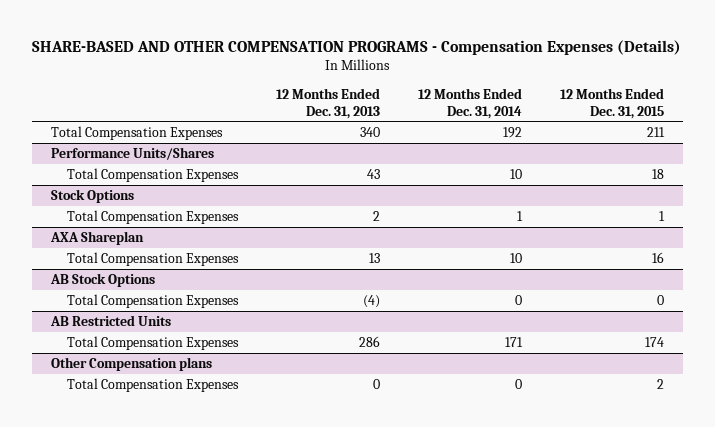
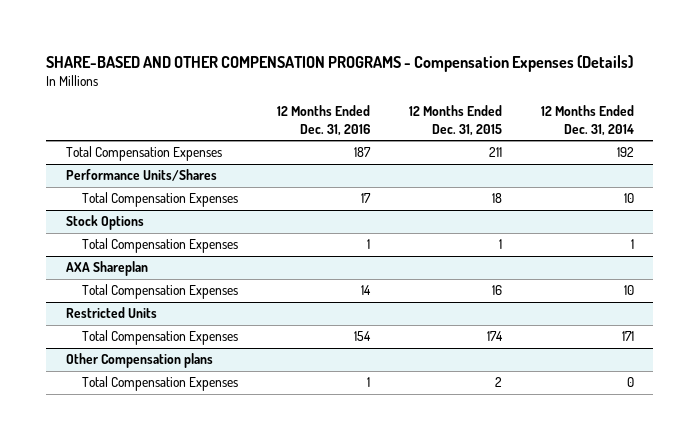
[276,87,381,119] 12 Months Ended Dec. 31, 2013 -> none
none -> [277,105,371,137] 12 Months Ended Dec. 31, 2016
[49,273,155,288] AB Stock Options -> none
[66,294,239,309] Total Compensation Expenses -> none
[49,315,171,327] AB Restricted Units -> [65,307,157,319] Restricted Units

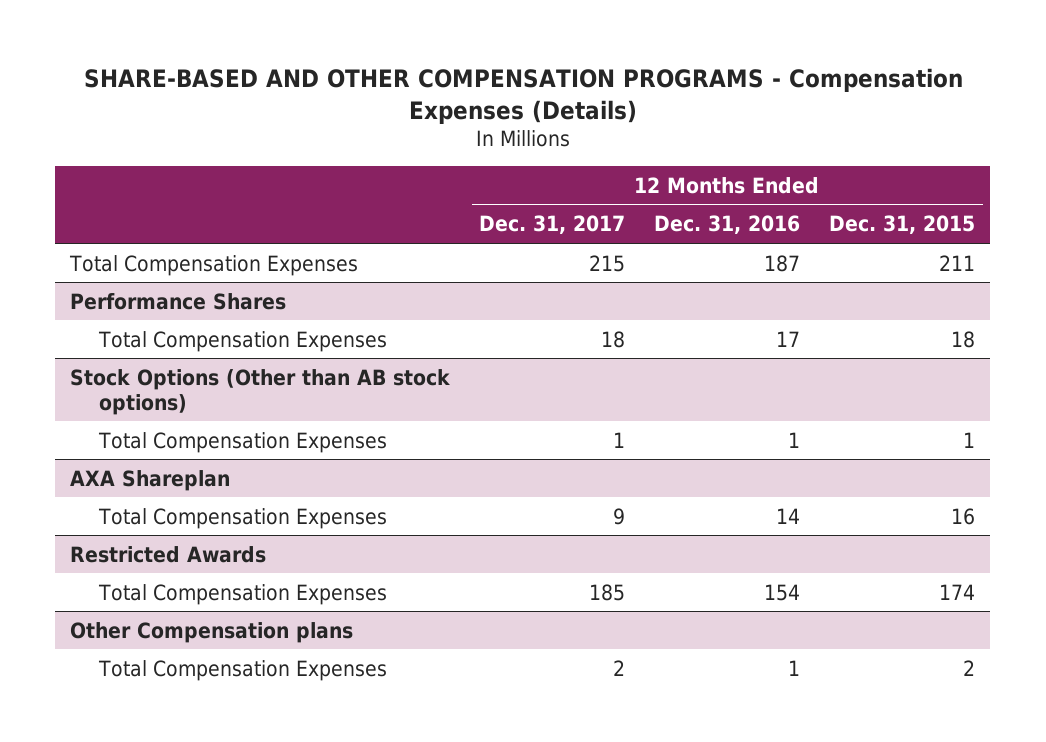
[540,105,634,137] 12 Months Ended Dec. 31, 2014 -> none
none -> [479,215,626,235] Dec. 31, 2017
[65,169,217,182] Performance Units/Shares -> [70,292,287,310] Performance Shares
[65,215,144,231] Stock Options -> [70,368,451,415] Stock Options (Other than AB stock options)
[65,307,157,319] Restricted Units -> none
none -> [70,545,267,563] Restricted Awards

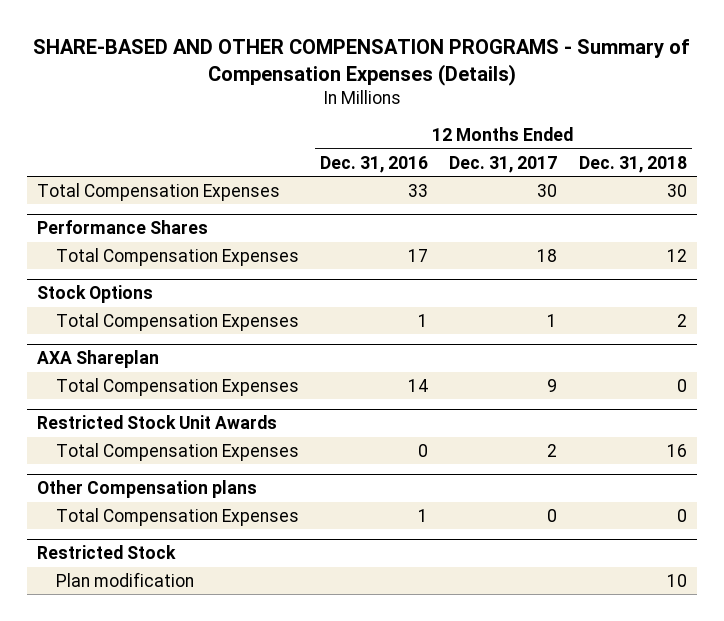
[83,68,963,124] SHARE-BASED AND OTHER COMPENSATION PROGRAMS - Compensation Expenses (Details) -> [33,38,691,86] SHARE-BASED AND OTHER COMPENSATION PROGRAMS - Summary of Compensation Expenses (Details)
[829,215,976,235] Dec. 31, 2015 -> none
none -> [578,155,687,173] Dec. 31, 2018
[589,254,626,272] 215 -> [537,183,558,197] 30
[764,254,801,272] 187 -> [408,183,429,197] 33
[70,368,451,415] Stock Options (Other than AB stock options) -> [37,285,154,304] Stock Options
[70,545,267,563] Restricted Awards -> [37,415,278,430] Restricted Stock Unit Awards
[589,583,626,601] 185 -> [547,443,558,457] 2
[764,583,801,601] 154 -> [418,443,429,457] 0
[613,659,626,676] 2 -> [547,508,558,522] 0
none -> [37,545,177,560] Restricted Stock
none -> [55,571,194,587] Plan modification

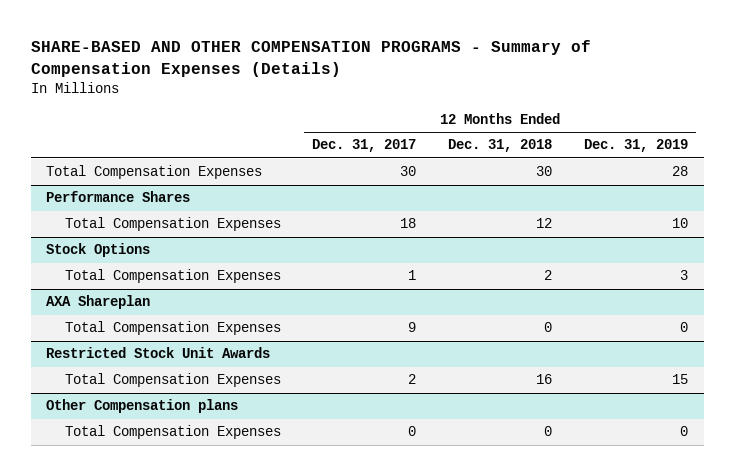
[320,155,429,173] Dec. 31, 2016 -> none
none -> [583,139,688,153] Dec. 31, 2019
[37,545,177,560] Restricted Stock -> none
[55,571,194,587] Plan modification -> none

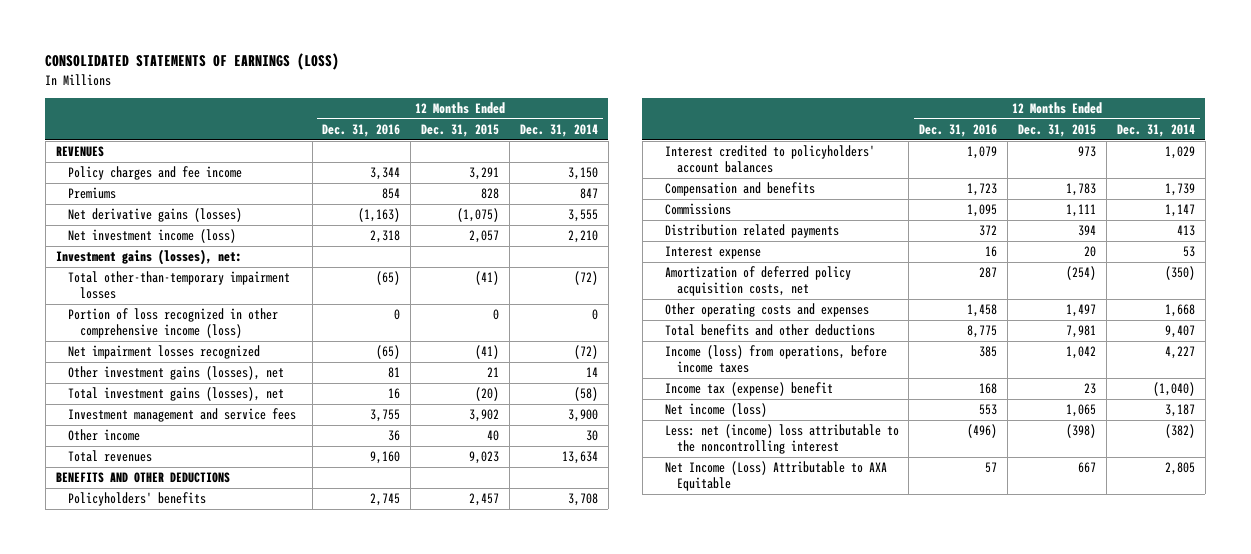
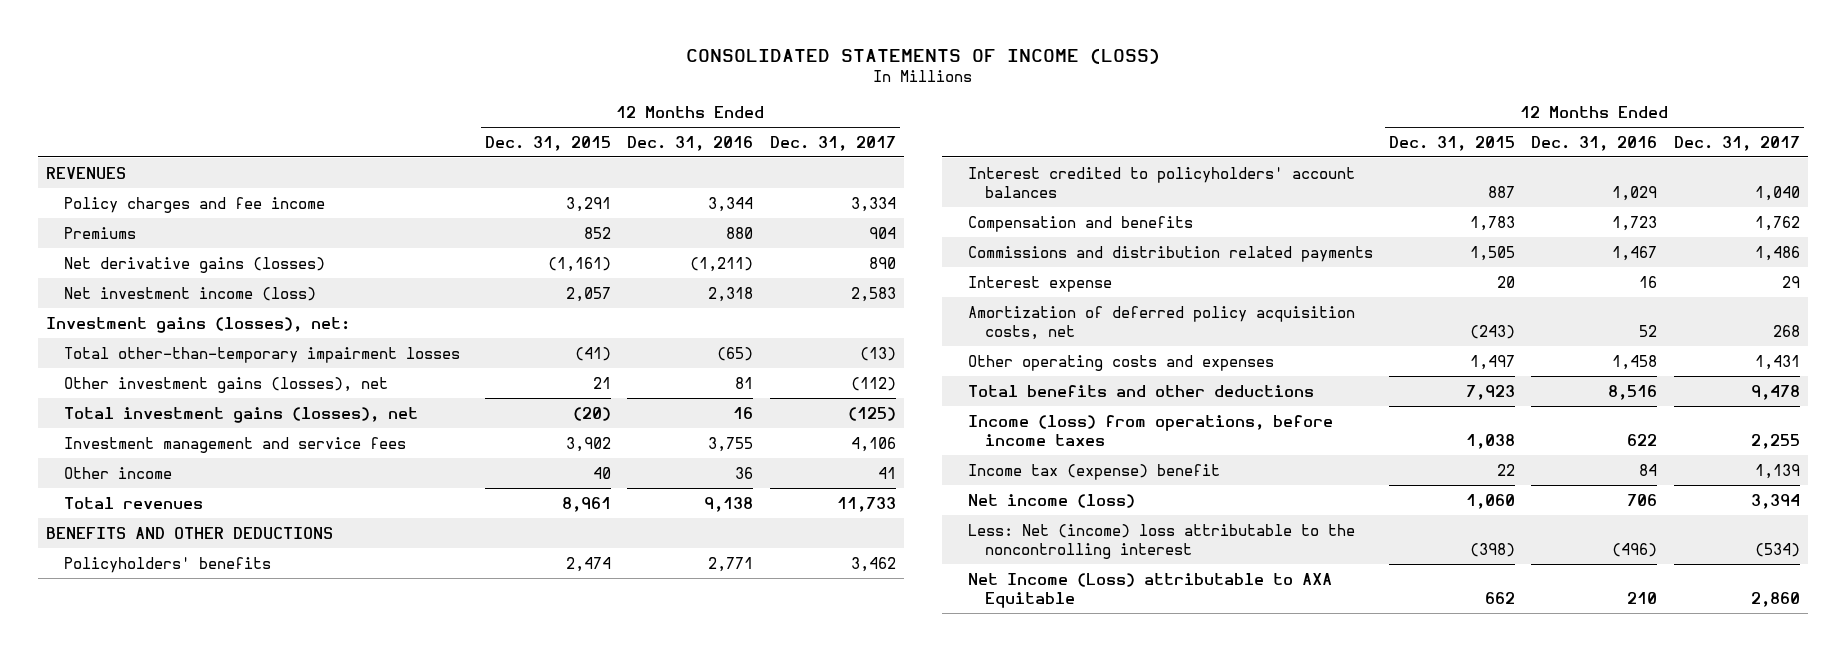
[45,53,340,71] CONSOLIDATED STATEMENTS OF EARNINGS (LOSS) -> [685,47,1160,64] CONSOLIDATED STATEMENTS OF INCOME (LOSS)
[520,124,599,138] Dec. 31, 2014 -> none
none -> [769,135,896,151] Dec. 31, 2017
[382,188,401,200] 854 -> [726,226,754,239] 880
[481,188,500,200] 828 -> [584,226,612,239] 852
[358,208,401,223] (1,163) -> [690,256,754,272] (1,211)
[457,208,500,223] (1,075) -> [548,256,612,272] (1,161)
[67,308,278,339] Portion of loss recognized in other comprehensive income (loss) -> none
[67,345,260,360] Net impairment losses recognized -> none
[370,451,401,465] 9,160 -> [704,496,754,512] 9,138
[469,451,500,465] 9,023 -> [562,496,612,512] 8,961
[370,493,401,507] 2,745 -> [708,556,754,572] 2,771
[469,493,500,507] 2,457 -> [566,556,612,572] 2,474
[967,146,998,160] 1,079 -> [1612,185,1658,201] 1,029
[1078,146,1097,158] 973 -> [1488,185,1516,198] 887
[664,224,839,239] Distribution related payments -> none
[664,203,731,216] Commissions -> [967,245,1373,262] Commissions and distribution related payments
[967,204,998,218] 1,095 -> [1612,245,1658,261] 1,467
[1066,204,1097,218] 1,111 -> [1470,245,1516,261] 1,505
[979,267,998,279] 287 -> [1639,324,1658,337] 52
[1066,266,1097,281] (254) -> [1470,324,1516,339] (243)
[967,325,998,339] 8,775 -> [1608,384,1658,400] 8,516
[1066,325,1097,339] 7,981 -> [1466,384,1516,400] 7,923
[979,346,998,358] 385 -> [1627,433,1658,446] 622
[1066,346,1097,360] 1,042 -> [1466,433,1516,449] 1,038
[979,383,998,395] 168 -> [1639,463,1658,476] 84
[1084,383,1097,395] 23 -> [1497,463,1516,476] 22
[979,404,998,416] 553 -> [1627,493,1658,506] 706
[1066,404,1097,418] 1,065 -> [1466,493,1516,509] 1,060
[664,424,899,455] Less: net (income) loss attributable to the noncontrolling interest -> [967,523,1355,559] Less: Net (income) loss attributable to the noncontrolling interest
[664,461,887,492] Net Income (Loss) Attributable to AXA Equitable -> [967,572,1332,608] Net Income (Loss) attributable to AXA Equitable
[985,462,998,474] 57 -> [1627,591,1658,604] 210
[1078,462,1097,474] 667 -> [1485,591,1516,604] 662

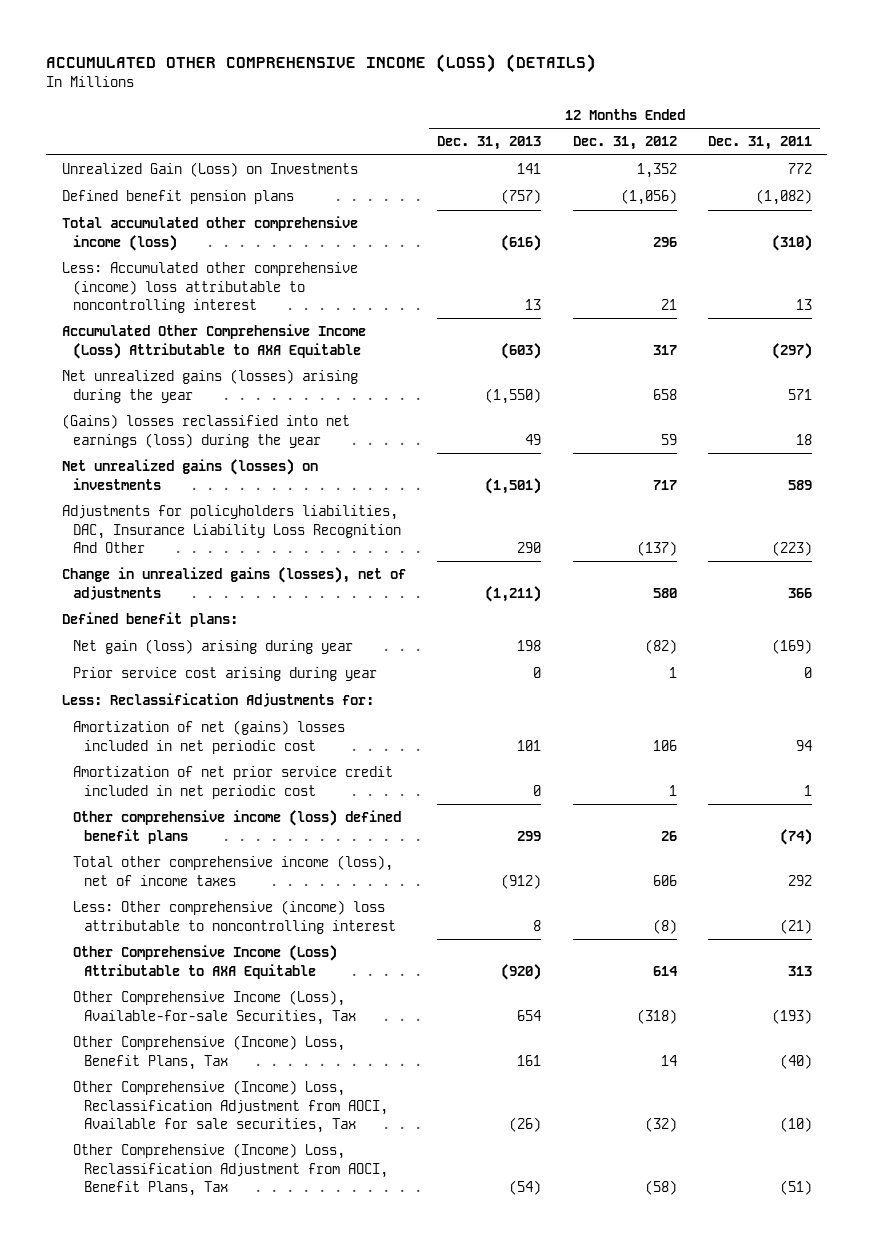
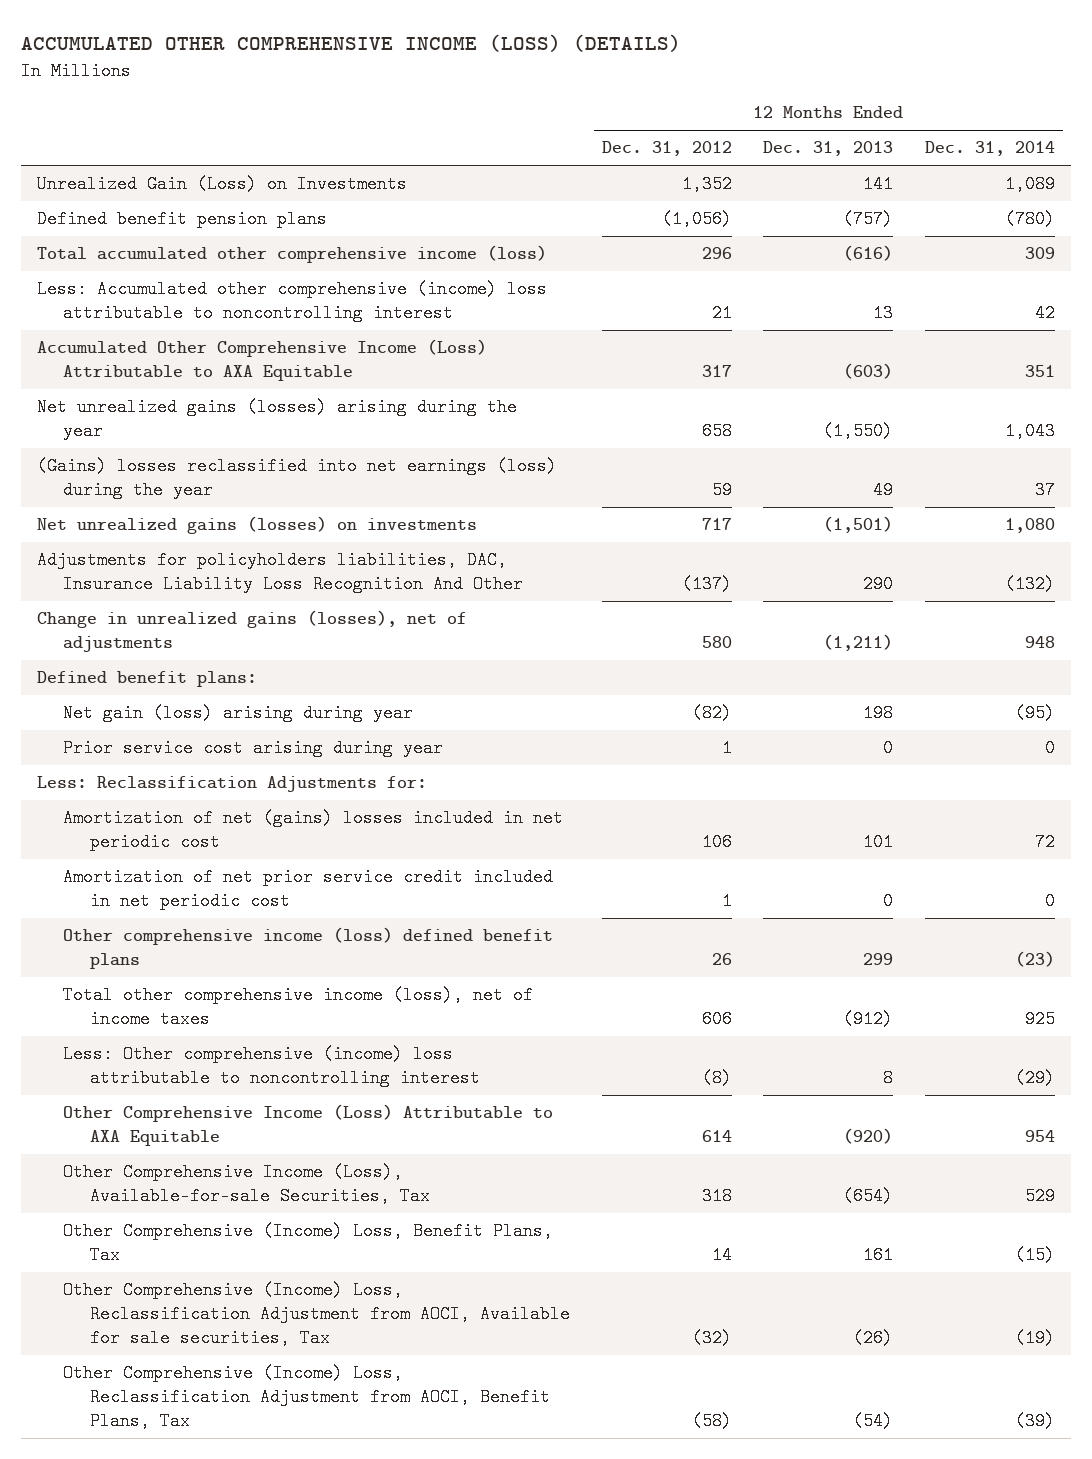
[707,136,812,151] Dec. 31, 2011 -> none
none -> [924,141,1055,157] Dec. 31, 2014
[517,1009,542,1021] 654 -> [843,1187,894,1206] (654)
[636,1008,677,1024] (318) -> [701,1187,732,1206] 318

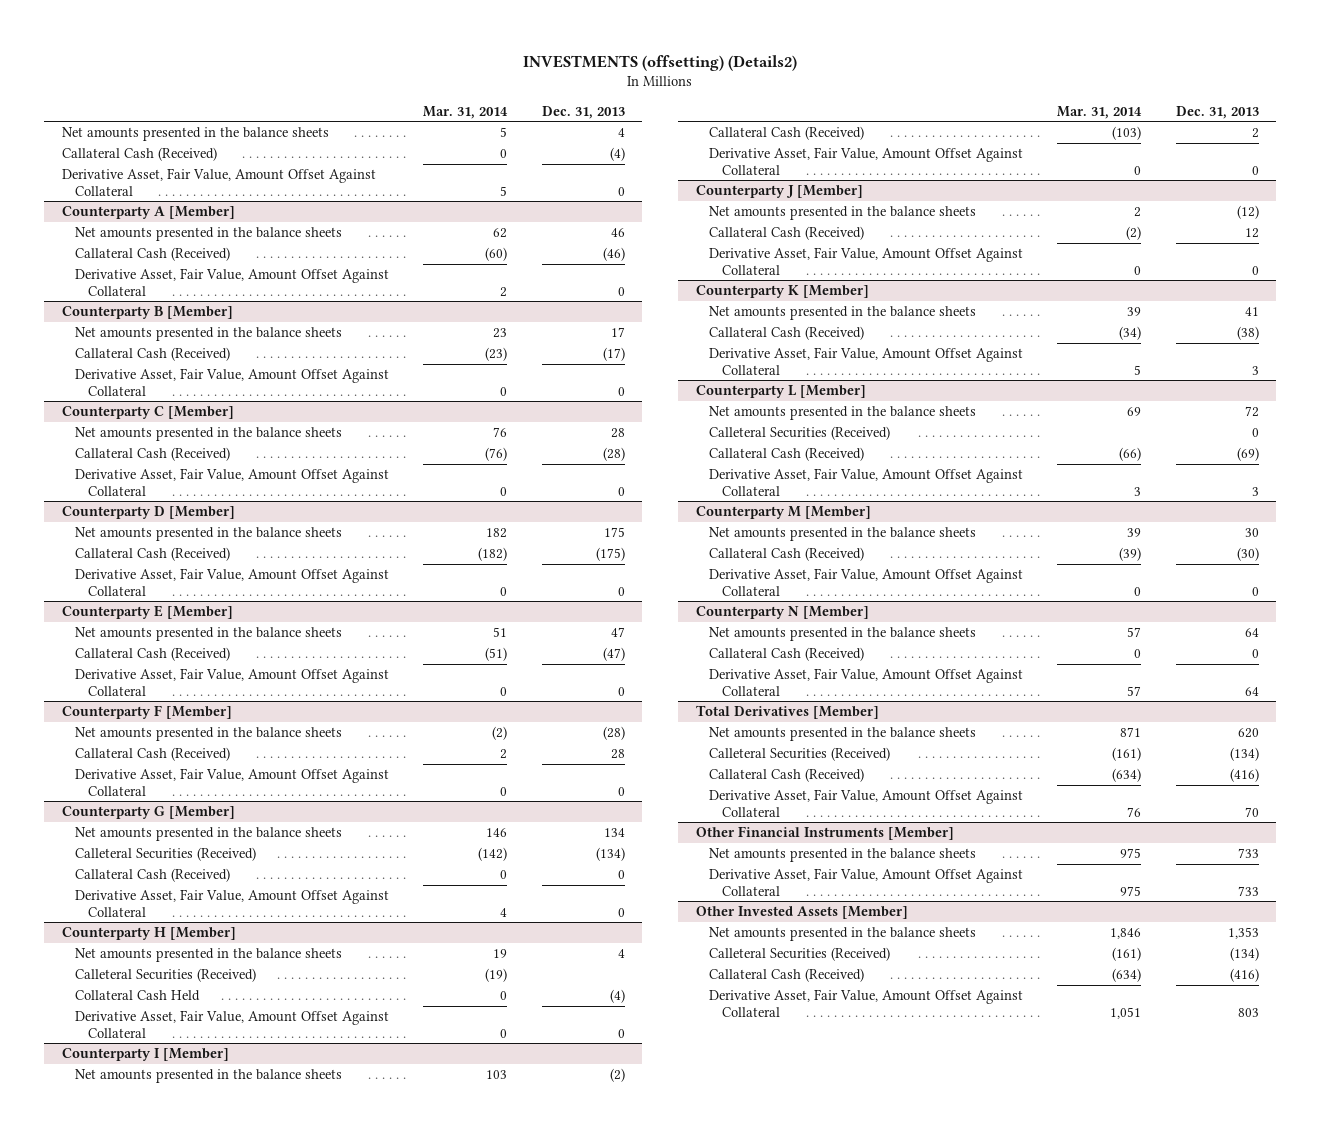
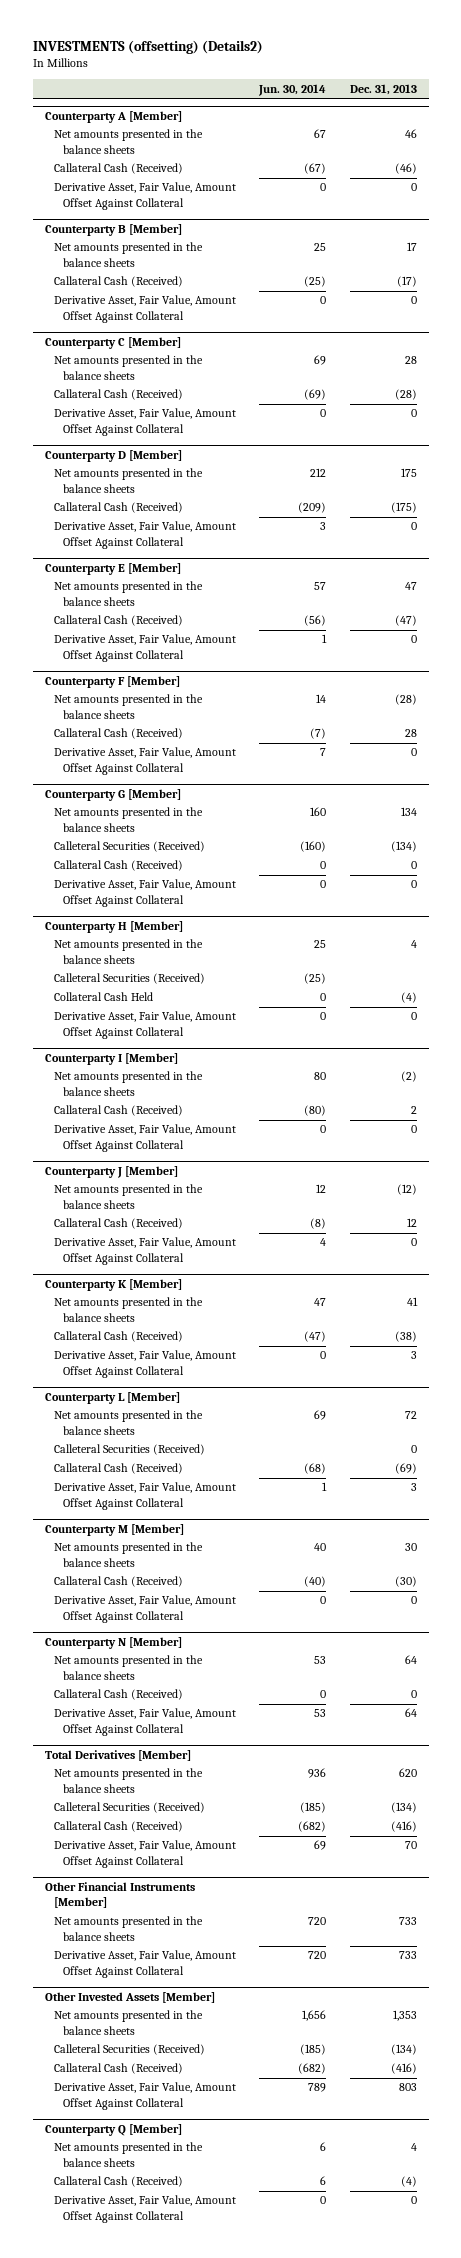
[423,105,509,119] Mar. 31, 2014 -> none
none -> [258,83,327,96] Jun. 30, 2014
[61,127,329,142] Net amounts presented in the balance sheets -> none
[61,147,217,162] Callateral Cash (Received) -> none
[61,168,376,196] Derivative Asset, Fair Value, Amount Offset Against Collateral -> none
none -> [44,2124,182,2137] Counterparty Q [Member]
none -> [53,2142,203,2167] Net amounts presented in the balance sheets
none -> [53,2176,183,2188] Callateral Cash (Received)
none -> [53,2195,236,2223] Derivative Asset, Fair Value, Amount Offset Against Collateral

